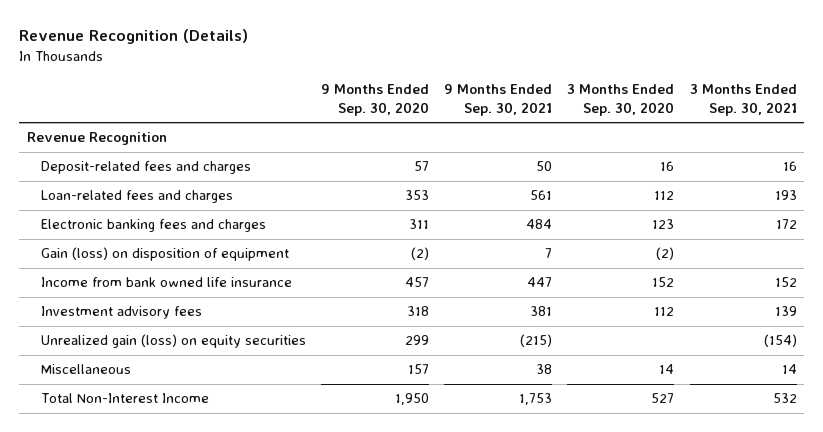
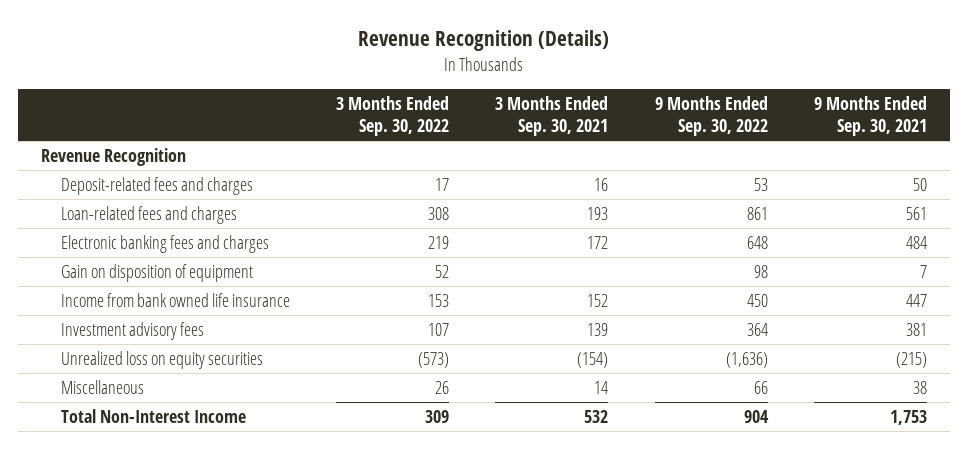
[320,84,429,116] 9 Months Ended Sep. 30, 2020 -> none
[567,84,675,116] 3 Months Ended Sep. 30, 2020 -> none
none -> [336,96,450,136] 3 Months Ended Sep. 30, 2022
none -> [654,96,768,136] 9 Months Ended Sep. 30, 2022
[40,247,289,262] Gain (loss) on disposition of equipment -> [60,264,253,283] Gain on disposition of equipment
[40,334,306,349] Unrealized gain (loss) on equity securities -> [60,351,263,370] Unrealized loss on equity securities

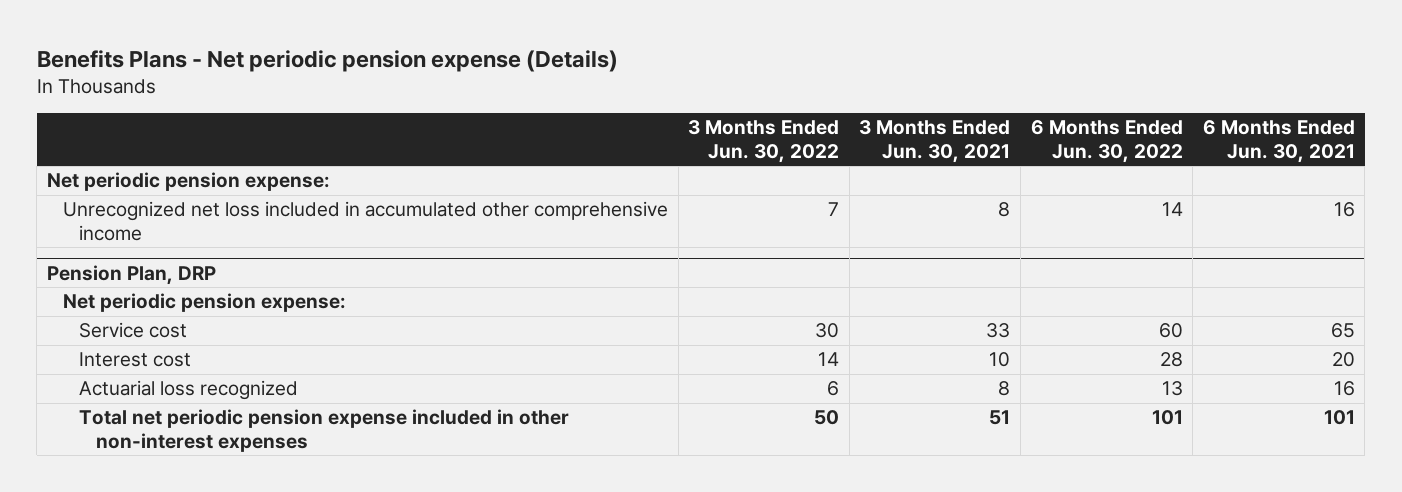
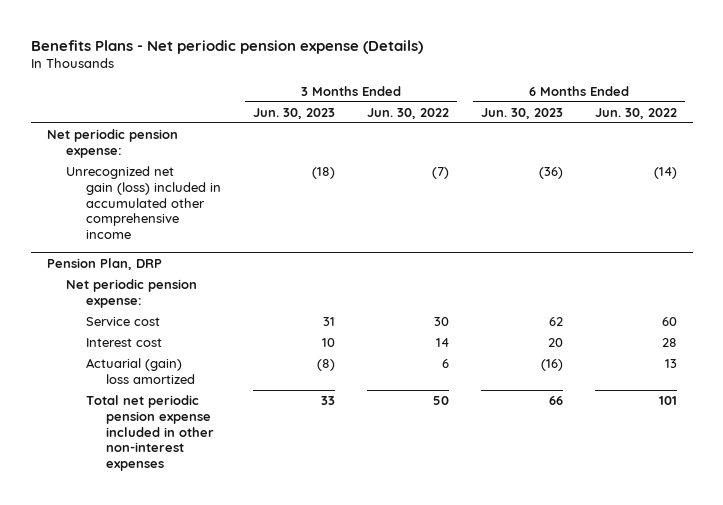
[859,120,1011,163] 3 Months Ended Jun. 30, 2021 -> none
[1202,120,1355,163] 6 Months Ended Jun. 30, 2021 -> none
none -> [253,107,336,119] Jun. 30, 2023
none -> [480,107,563,119] Jun. 30, 2023
[63,201,669,241] Unrecognized net loss included in accumulated other comprehensive income -> [66,166,222,240] Unrecognized net gain (loss) included in accumulated other comprehensive income
[828,202,840,217] 7 -> [431,167,449,180] (7)
[1161,202,1183,217] 14 -> [653,167,677,180] (14)
[79,380,299,401] Actuarial loss recognized -> [86,358,195,384] Actuarial (gain) loss amortized

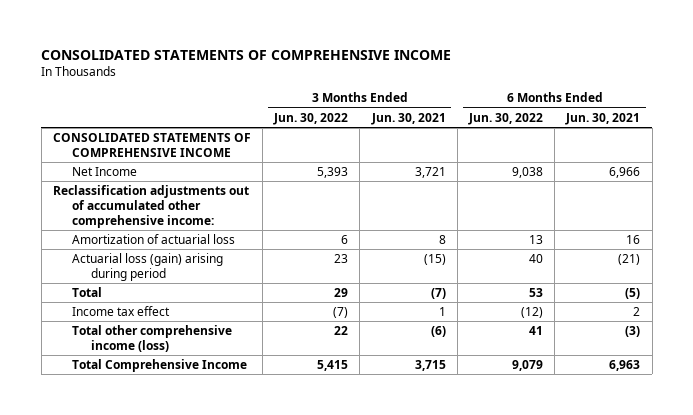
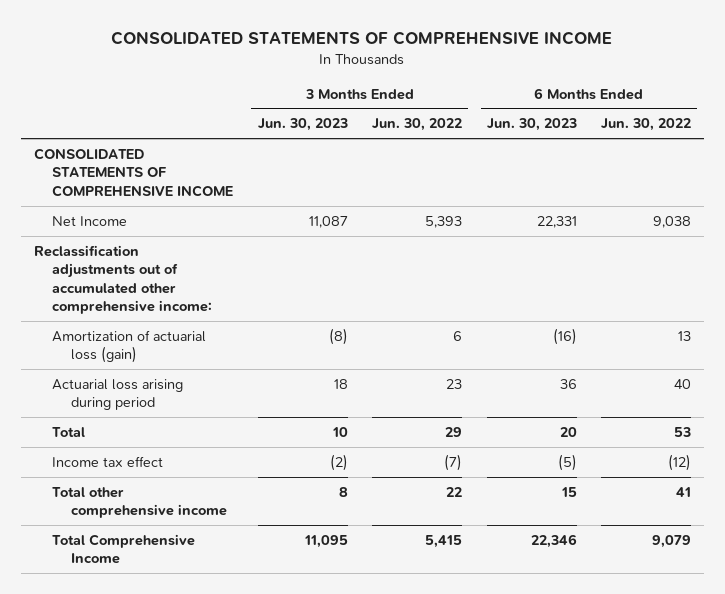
[370,112,446,125] Jun. 30, 2021 -> none
[565,112,641,125] Jun. 30, 2021 -> none
none -> [257,118,348,132] Jun. 30, 2023
none -> [486,118,577,132] Jun. 30, 2023
[72,234,236,245] Amortization of actuarial loss -> [52,329,207,364] Amortization of actuarial loss (gain)
[72,253,224,281] Actuarial loss (gain) arising during period -> [52,378,184,411] Actuarial loss arising during period
[72,325,233,352] Total other comprehensive income (loss) -> [52,486,227,519] Total other comprehensive income

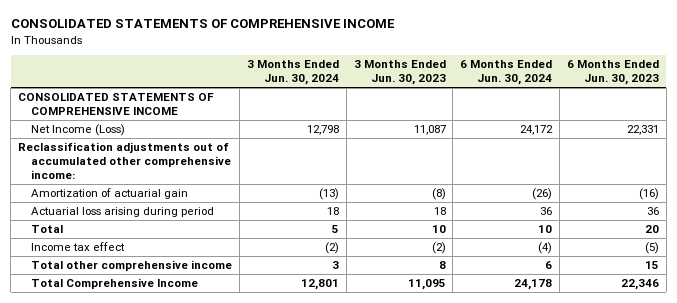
[372,118,463,132] Jun. 30, 2022 -> none
[601,118,692,132] Jun. 30, 2022 -> none
none -> [246,60,339,86] 3 Months Ended Jun. 30, 2024
none -> [460,60,553,86] 6 Months Ended Jun. 30, 2024
[52,215,128,226] Net Income -> [31,124,126,137] Net Income (Loss)
[52,329,207,364] Amortization of actuarial loss (gain) -> [31,188,189,200] Amortization of actuarial gain

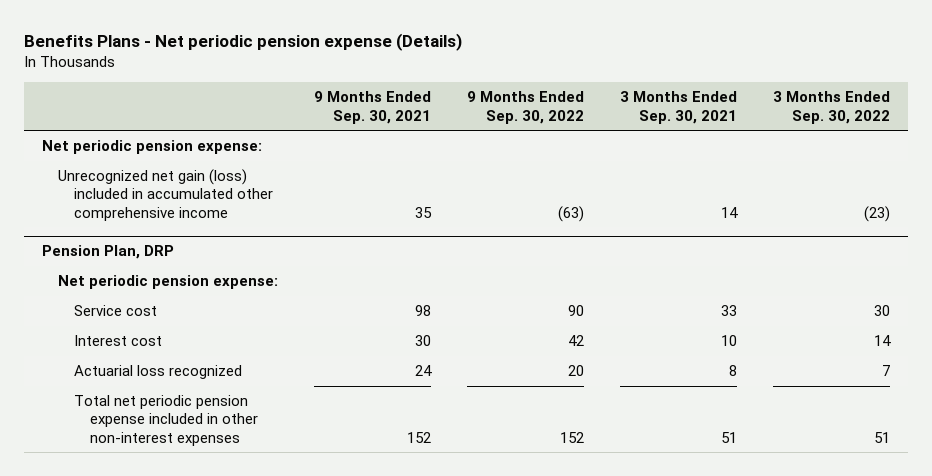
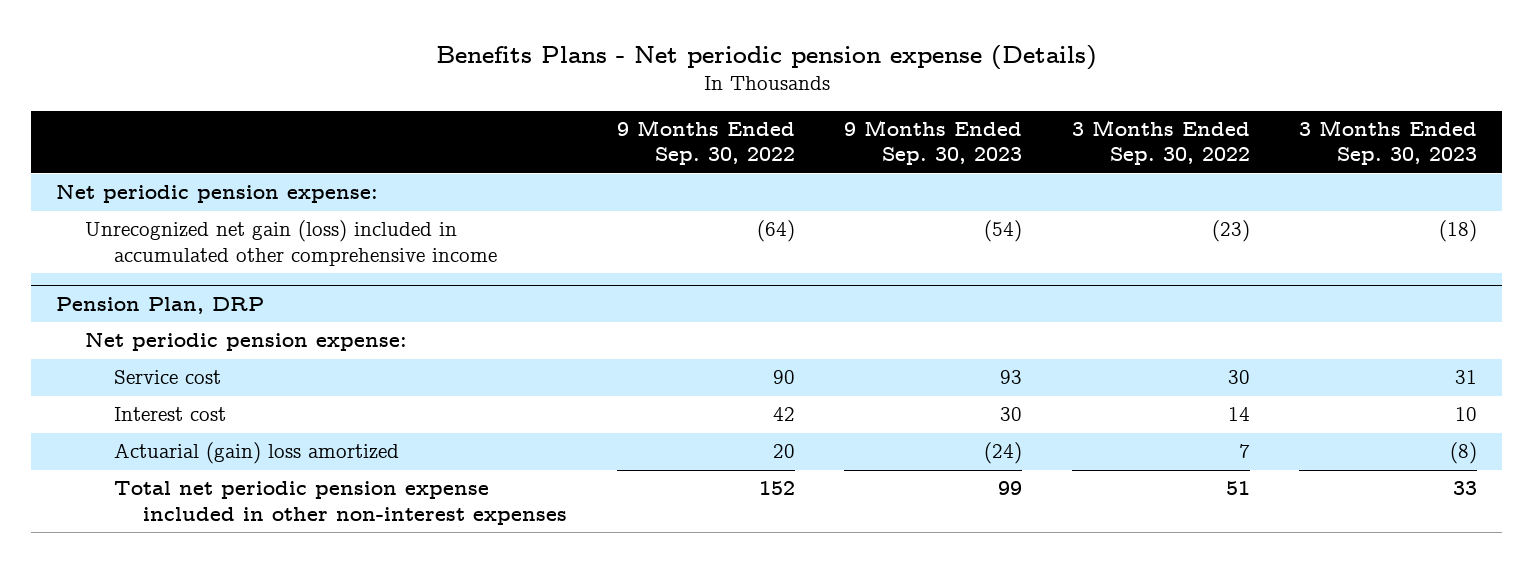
[314,91,432,124] 9 Months Ended Sep. 30, 2021 -> none
[620,91,738,124] 3 Months Ended Sep. 30, 2021 -> none
none -> [844,120,1023,166] 9 Months Ended Sep. 30, 2023
none -> [1299,120,1478,166] 3 Months Ended Sep. 30, 2023
[558,205,585,222] (63) -> [756,220,795,243] (64)
[73,365,242,380] Actuarial loss recognized -> [113,442,399,465] Actuarial (gain) loss amortized

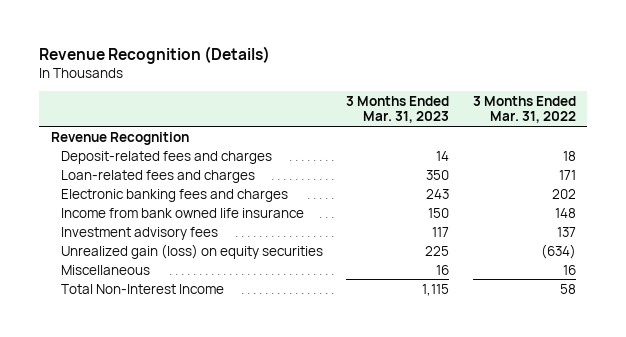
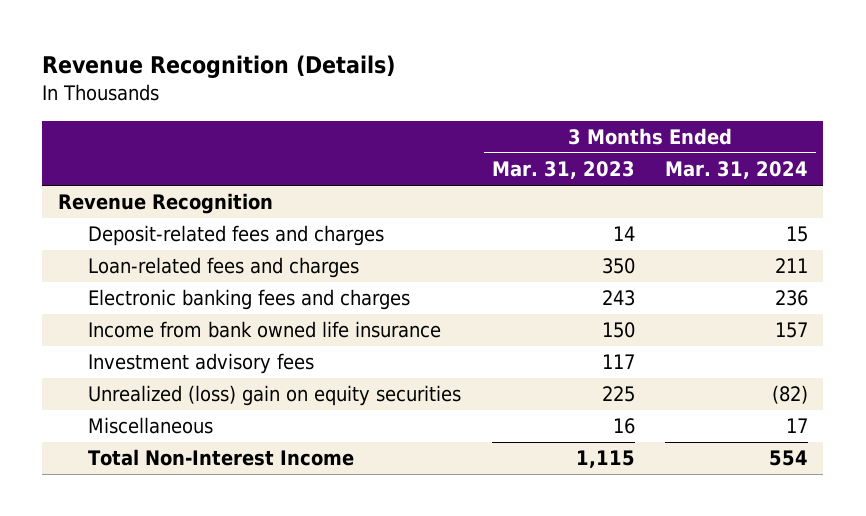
[472,95,576,124] 3 Months Ended Mar. 31, 2022 -> none
none -> [665,161,809,180] Mar. 31, 2024
[60,243,323,259] Unrealized gain (loss) on equity securities -> [88,385,462,407] Unrealized (loss) gain on equity securities

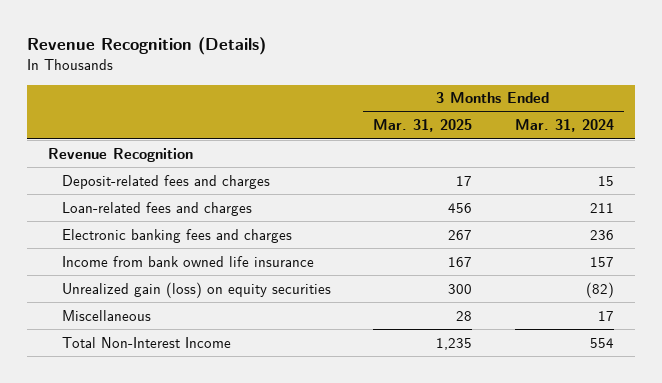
[491,161,635,180] Mar. 31, 2023 -> none
none -> [373,119,473,133] Mar. 31, 2025
[88,353,315,375] Investment advisory fees -> none
[88,385,462,407] Unrealized (loss) gain on equity securities -> [61,281,331,298] Unrealized gain (loss) on equity securities

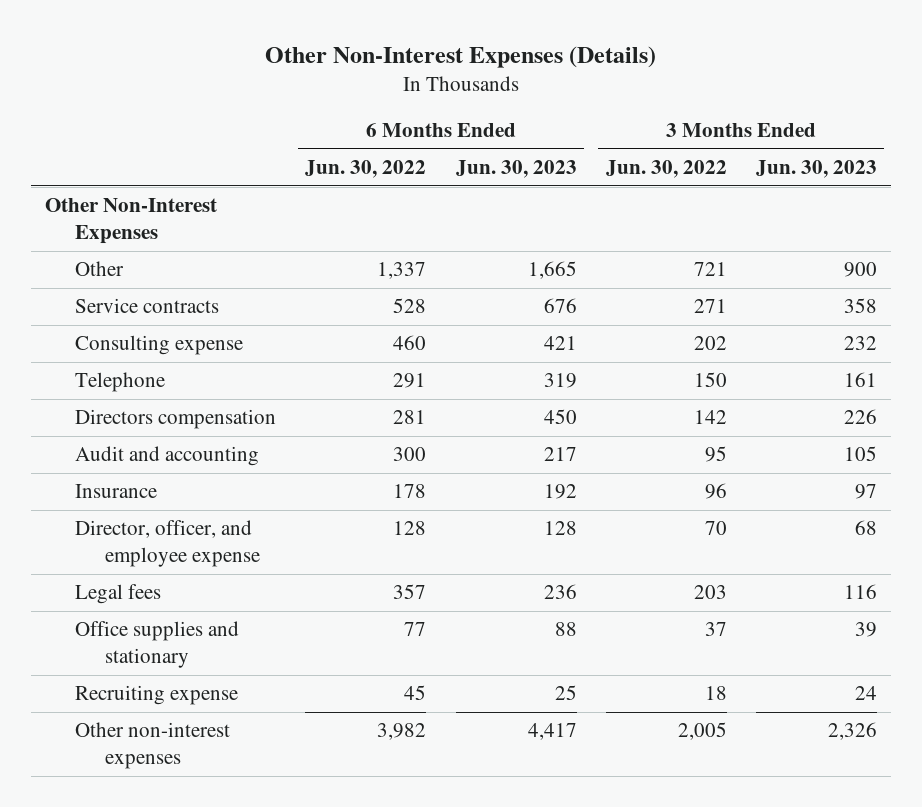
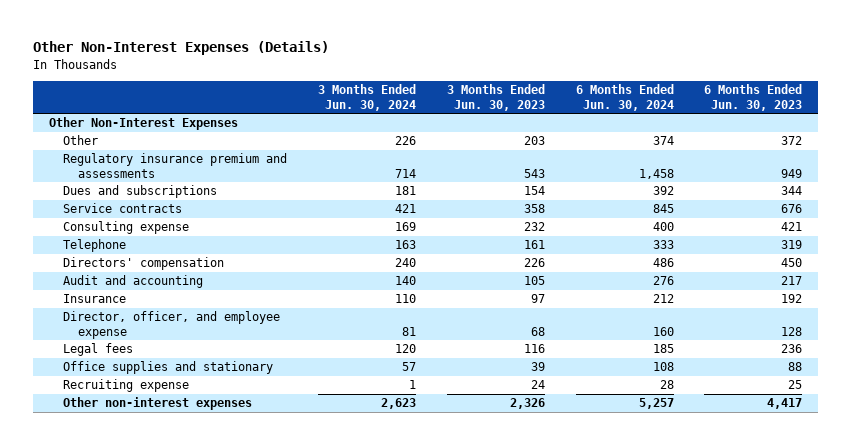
[305,160,427,179] Jun. 30, 2022 -> none
[605,160,727,179] Jun. 30, 2022 -> none
none -> [318,84,417,111] 3 Months Ended Jun. 30, 2024
none -> [575,84,674,111] 6 Months Ended Jun. 30, 2024
[527,261,577,280] 1,665 -> [781,136,803,146] 372
[843,262,877,278] 900 -> [523,136,545,146] 203
none -> [63,153,288,178] Regulatory insurance premium and assessments
none -> [63,185,218,199] Dues and subscriptions
[75,409,277,430] Directors compensation -> [63,257,225,271] Directors' compensation

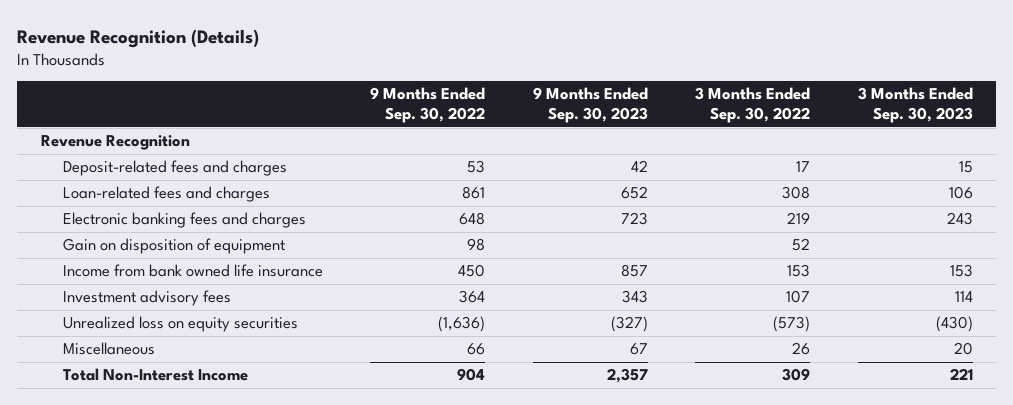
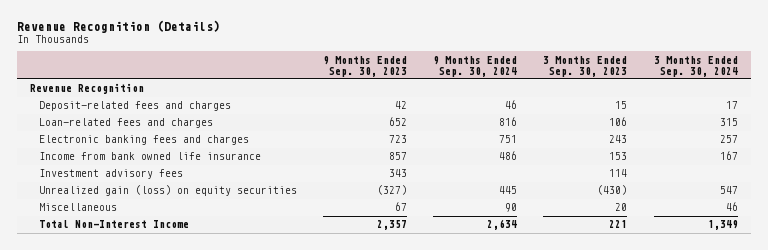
[370,87,486,124] 9 Months Ended Sep. 30, 2022 -> none
[695,87,811,124] 3 Months Ended Sep. 30, 2022 -> none
none -> [433,55,518,77] 9 Months Ended Sep. 30, 2024
none -> [653,55,738,77] 3 Months Ended Sep. 30, 2024
[62,238,285,255] Gain on disposition of equipment -> none
[62,316,298,333] Unrealized loss on equity securities -> [39,185,298,197] Unrealized gain (loss) on equity securities

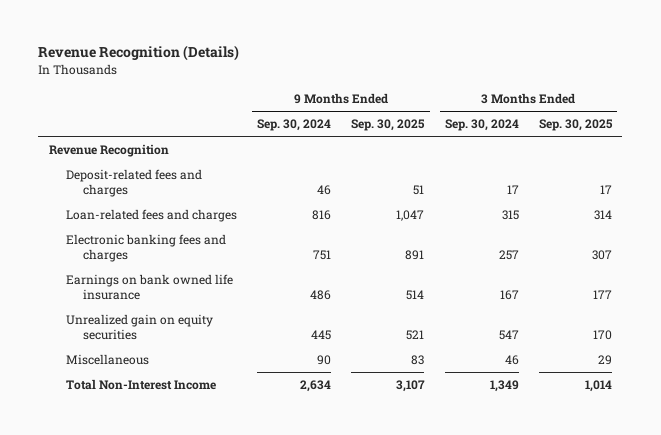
[323,55,408,77] 9 Months Ended Sep. 30, 2023 -> none
[543,55,628,77] 3 Months Ended Sep. 30, 2023 -> none
none -> [351,119,426,132] Sep. 30, 2025
none -> [539,119,614,132] Sep. 30, 2025
[39,169,184,180] Investment advisory fees -> none
[39,152,262,161] Income from bank owned life insurance -> [65,273,233,301] Earnings on bank owned life insurance
[39,185,298,197] Unrealized gain (loss) on equity securities -> [65,313,213,341] Unrealized gain on equity securities

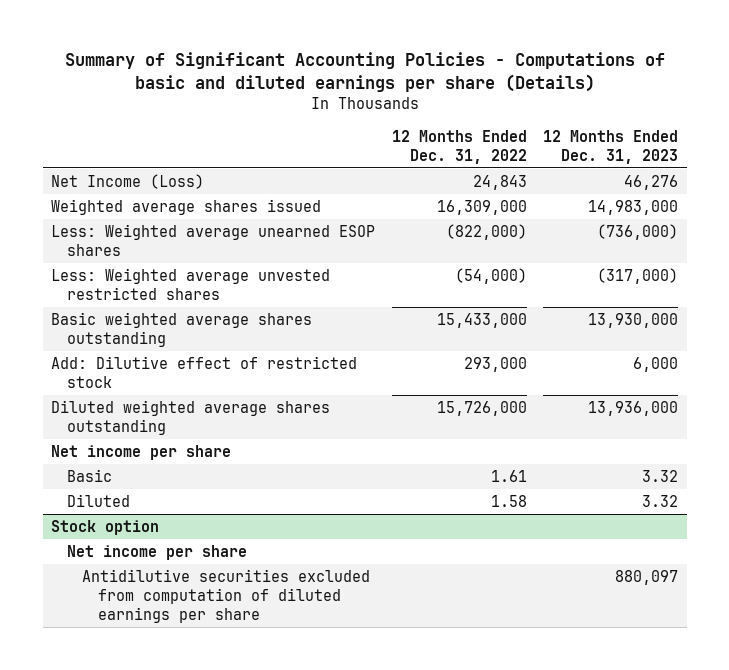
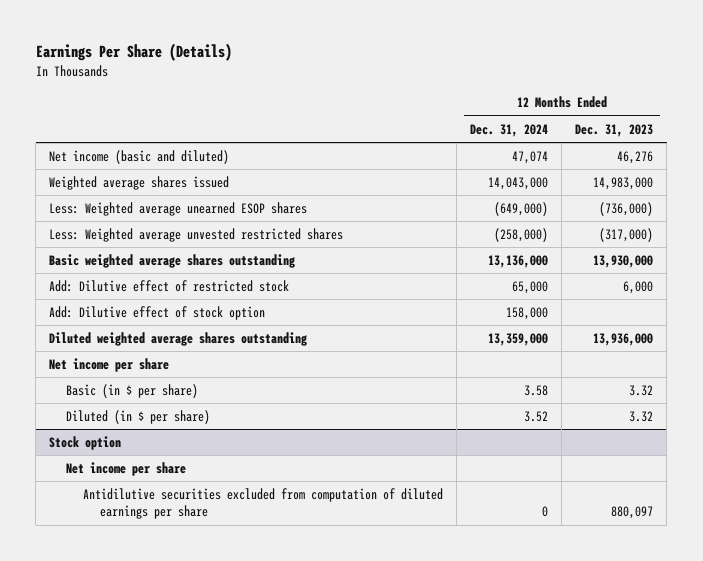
[64,51,665,92] Summary of Significant Accounting Policies - Computations of basic and diluted earnings per share (Details) -> [35,43,232,62] Earnings Per Share (Details)
[391,129,527,164] 12 Months Ended Dec. 31, 2022 -> none
none -> [470,123,549,137] Dec. 31, 2024
[50,173,204,189] Net Income (Loss) -> [49,149,230,164] Net income (basic and diluted)
none -> [49,305,266,320] Add: Dilutive effect of stock option
[66,468,112,482] Basic -> [66,383,199,398] Basic (in $ per share)
[66,493,130,507] Diluted -> [66,409,211,424] Diluted (in $ per share)

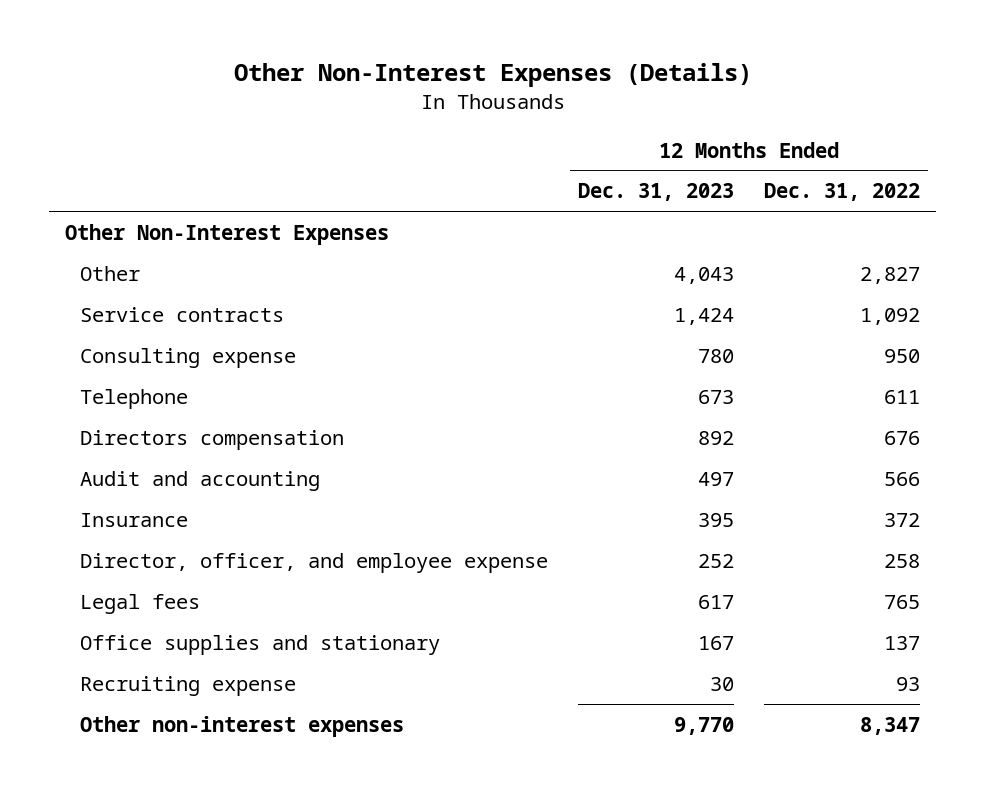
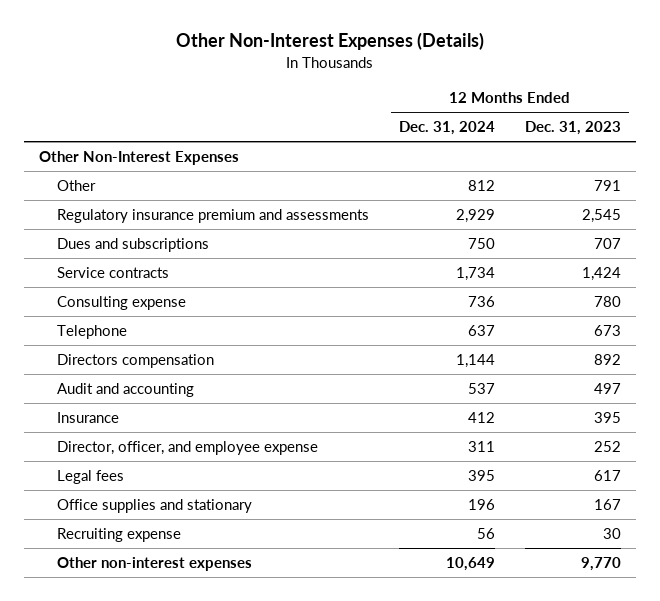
[764,183,921,202] Dec. 31, 2022 -> none
none -> [398,121,495,136] Dec. 31, 2024
[673,266,734,284] 4,043 -> [594,180,622,192] 791
none -> [56,209,369,224] Regulatory insurance premium and assessments
none -> [56,238,209,253] Dues and subscriptions

